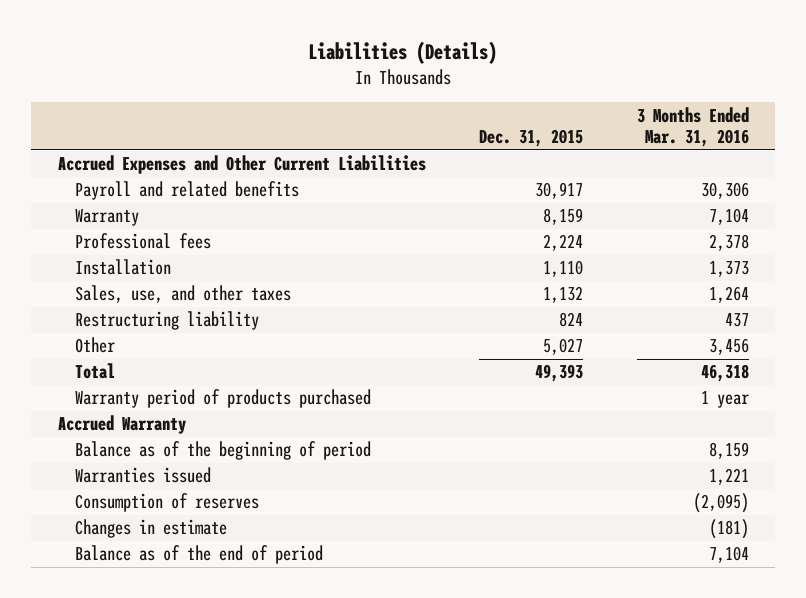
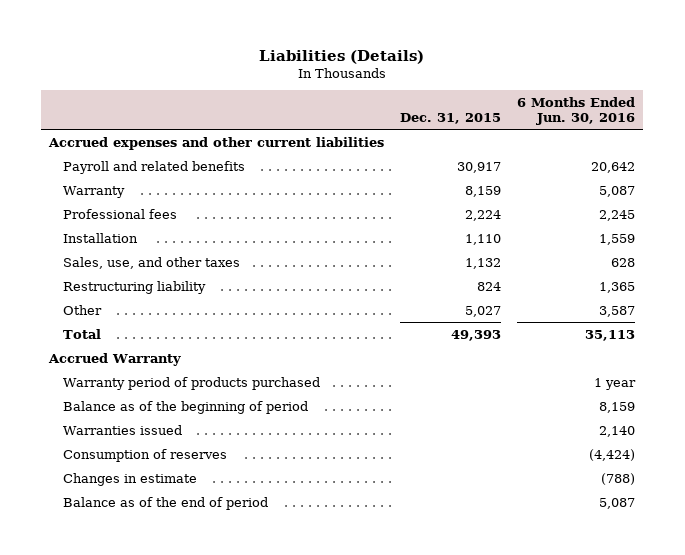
[636,106,749,148] 3 Months Ended Mar. 31, 2016 -> none
none -> [517,97,636,125] 6 Months Ended Jun. 30, 2016
[57,155,426,175] Accrued Expenses and Other Current Liabilities -> [48,136,385,150] Accrued expenses and other current liabilities
[74,389,371,409] Warranty period of products purchased -> [63,376,321,390] Warranty period of products purchased

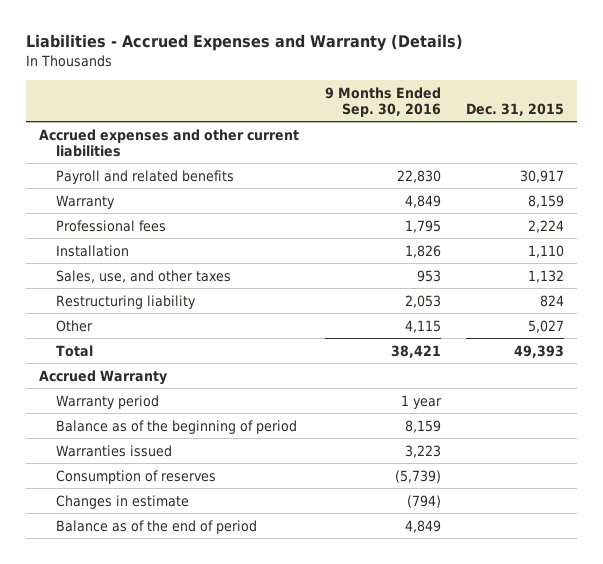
[259,49,425,64] Liabilities (Details) -> [25,34,463,52] Liabilities - Accrued Expenses and Warranty (Details)
[517,97,636,125] 6 Months Ended Jun. 30, 2016 -> none
none -> [324,86,441,117] 9 Months Ended Sep. 30, 2016
[63,376,321,390] Warranty period of products purchased -> [56,394,160,409] Warranty period

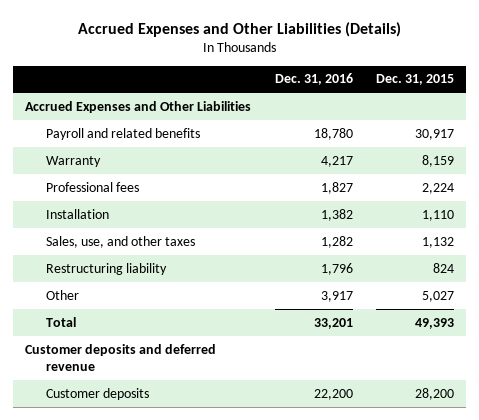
[25,34,463,52] Liabilities - Accrued Expenses and Warranty (Details) -> [77,22,401,38] Accrued Expenses and Other Liabilities (Details)
[324,86,441,117] 9 Months Ended Sep. 30, 2016 -> none
none -> [274,73,353,86] Dec. 31, 2016
[38,128,299,157] Accrued expenses and other current liabilities -> [25,100,252,113] Accrued Expenses and Other Liabilities
[38,369,167,385] Accrued Warranty -> none
[56,394,160,409] Warranty period -> none
[56,419,298,434] Balance as of the beginning of period -> none
[56,444,173,457] Warranties issued -> none
[56,469,217,484] Consumption of reserves -> none
[56,494,190,509] Changes in estimate -> none
[56,519,258,534] Balance as of the end of period -> none
none -> [25,343,217,371] Customer deposits and deferred revenue
none -> [46,387,150,400] Customer deposits

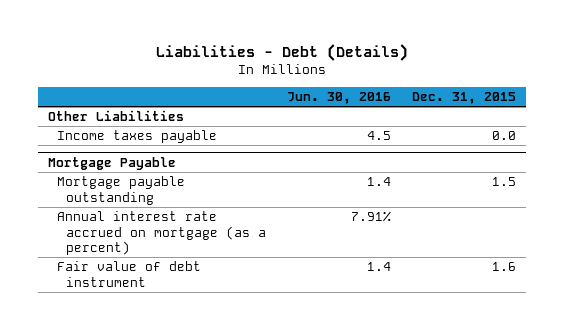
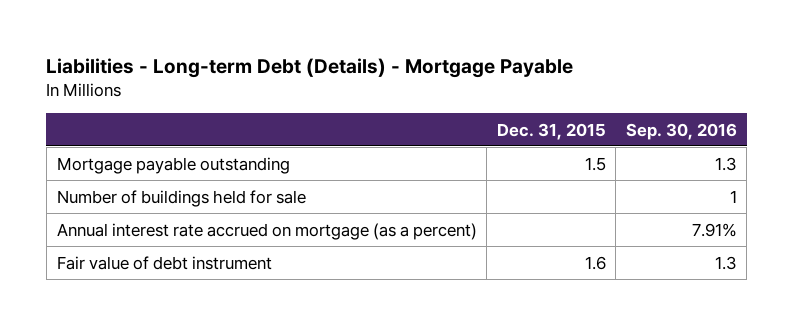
[156,44,409,62] Liabilities - Debt (Details) -> [46,57,574,78] Liabilities - Long-term Debt (Details) - Mortgage Payable
[287,92,392,105] Jun. 30, 2016 -> none
none -> [625,122,737,140] Sep. 30, 2016
[48,110,185,122] Other Liabilities -> none
[57,130,218,144] Income taxes payable -> none
[48,156,177,170] Mortgage Payable -> none
[57,176,186,205] Mortgage payable outstanding -> none
[57,211,267,256] Annual interest rate accrued on mortgage (as a percent) -> none
[57,261,202,287] Fair value of debt instrument -> none
none -> [56,156,290,174] Mortgage payable outstanding
none -> [56,189,306,207] Number of buildings held for sale
none -> [56,222,477,240] Annual interest rate accrued on mortgage (as a percent)
none -> [56,255,272,270] Fair value of debt instrument

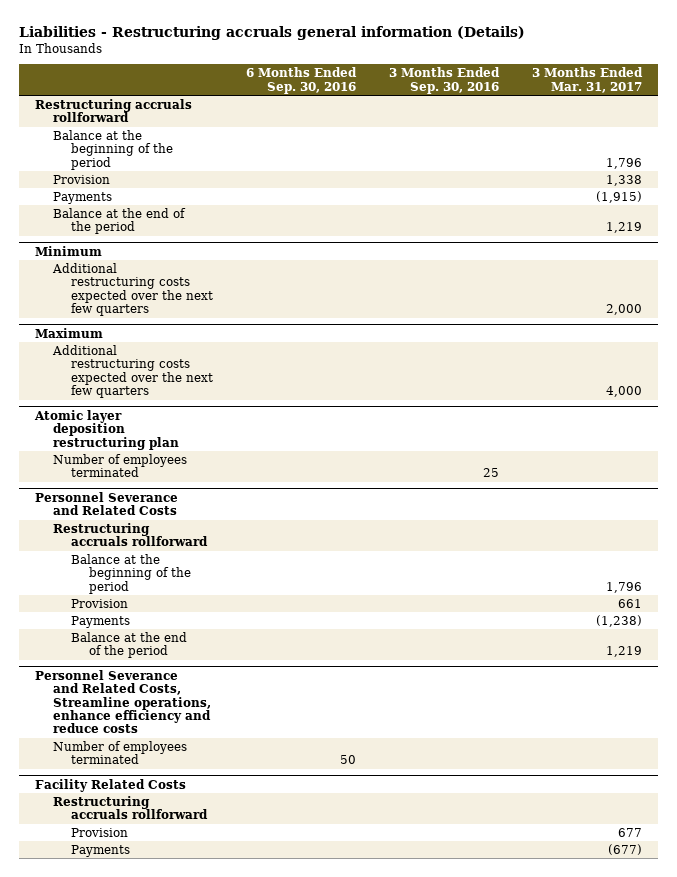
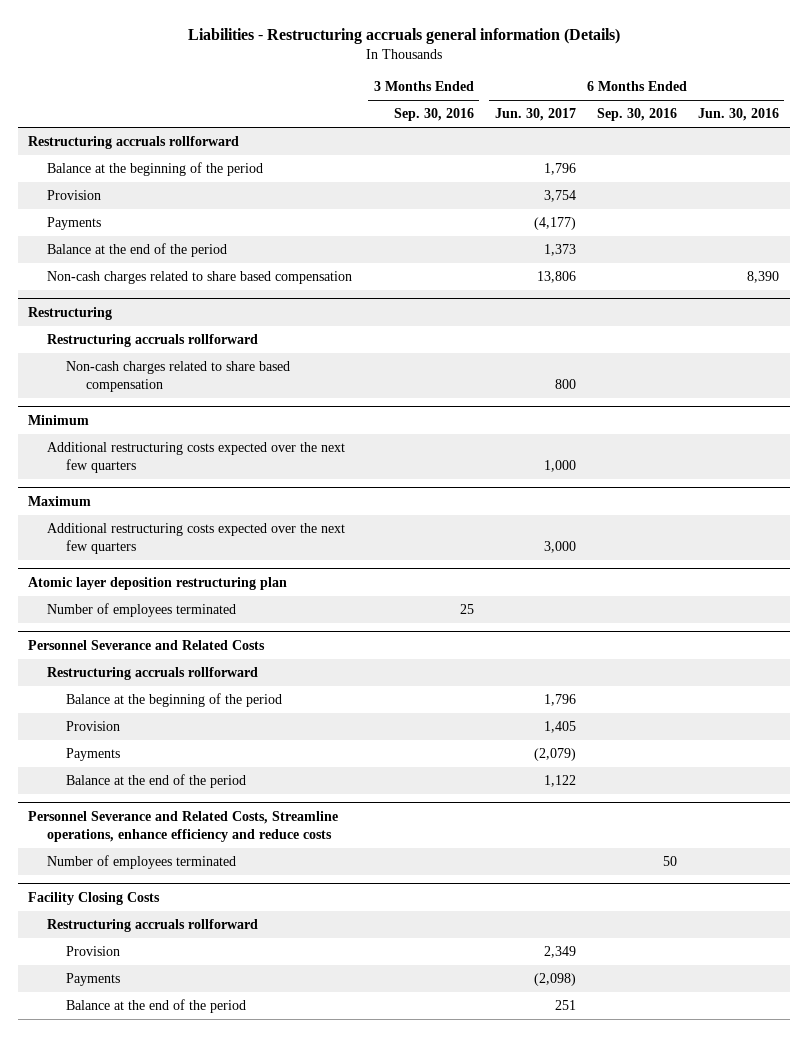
[531,67,643,93] 3 Months Ended Mar. 31, 2017 -> none
none -> [494,108,576,122] Jun. 30, 2017
none -> [697,108,779,122] Jun. 30, 2016
none -> [47,271,353,285] Non-cash charges related to share based compensation
none -> [28,307,113,321] Restructuring
none -> [47,334,259,348] Restructuring accruals rollforward
none -> [66,361,291,392] Non-cash charges related to share based compensation
[35,778,187,792] Facility Related Costs -> [28,892,161,906] Facility Closing Costs
none -> [66,999,247,1014] Balance at the end of the period

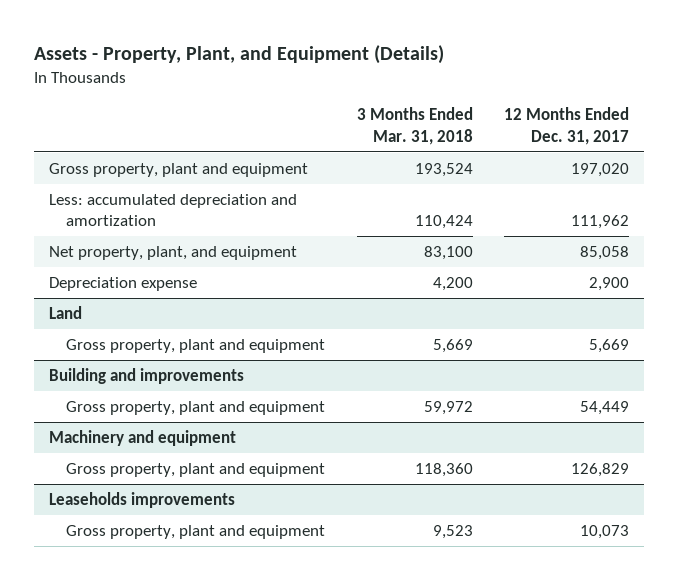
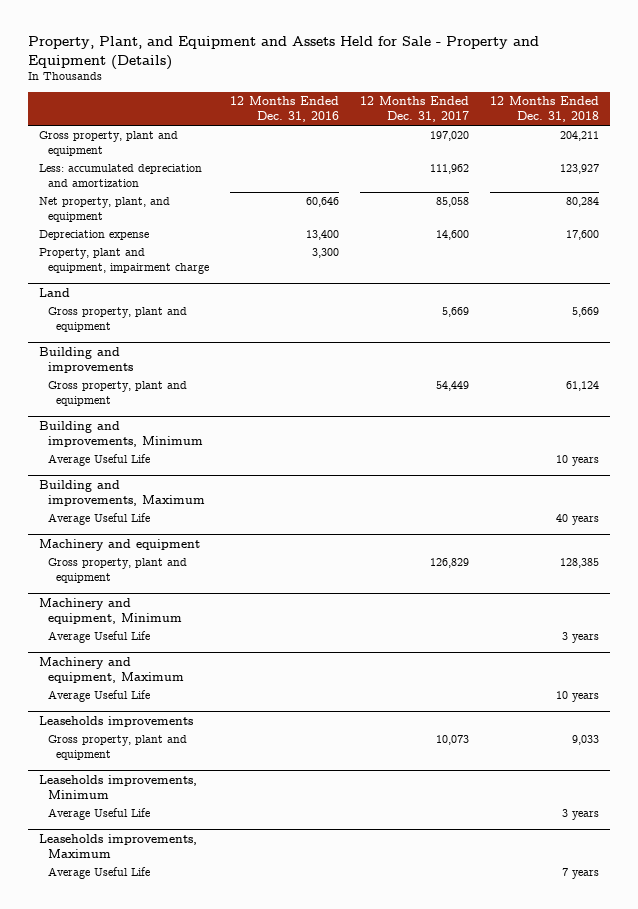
[33,44,444,64] Assets - Property, Plant, and Equipment (Details) -> [28,36,540,70] Property, Plant, and Equipment and Assets Held for Sale - Property and Equipment (Details)
[356,107,473,145] 3 Months Ended Mar. 31, 2018 -> none
none -> [229,96,339,123] 12 Months Ended Dec. 31, 2016
none -> [490,96,600,123] 12 Months Ended Dec. 31, 2018
[588,276,629,291] 2,900 -> [436,230,470,241] 14,600
none -> [38,248,209,275] Property, plant and equipment, impairment charge
none -> [38,420,203,447] Building and improvements, Minimum
none -> [47,454,150,467] Average Useful Life
none -> [38,479,205,506] Building and improvements, Maximum
none -> [47,513,150,526] Average Useful Life
none -> [38,597,182,624] Machinery and equipment, Minimum
none -> [47,631,150,644] Average Useful Life
none -> [38,656,184,683] Machinery and equipment, Maximum
none -> [47,690,150,703] Average Useful Life
none -> [38,774,197,799] Leaseholds improvements, Minimum
none -> [47,808,150,821] Average Useful Life
none -> [38,833,197,858] Leaseholds improvements, Maximum
none -> [47,867,150,880] Average Useful Life

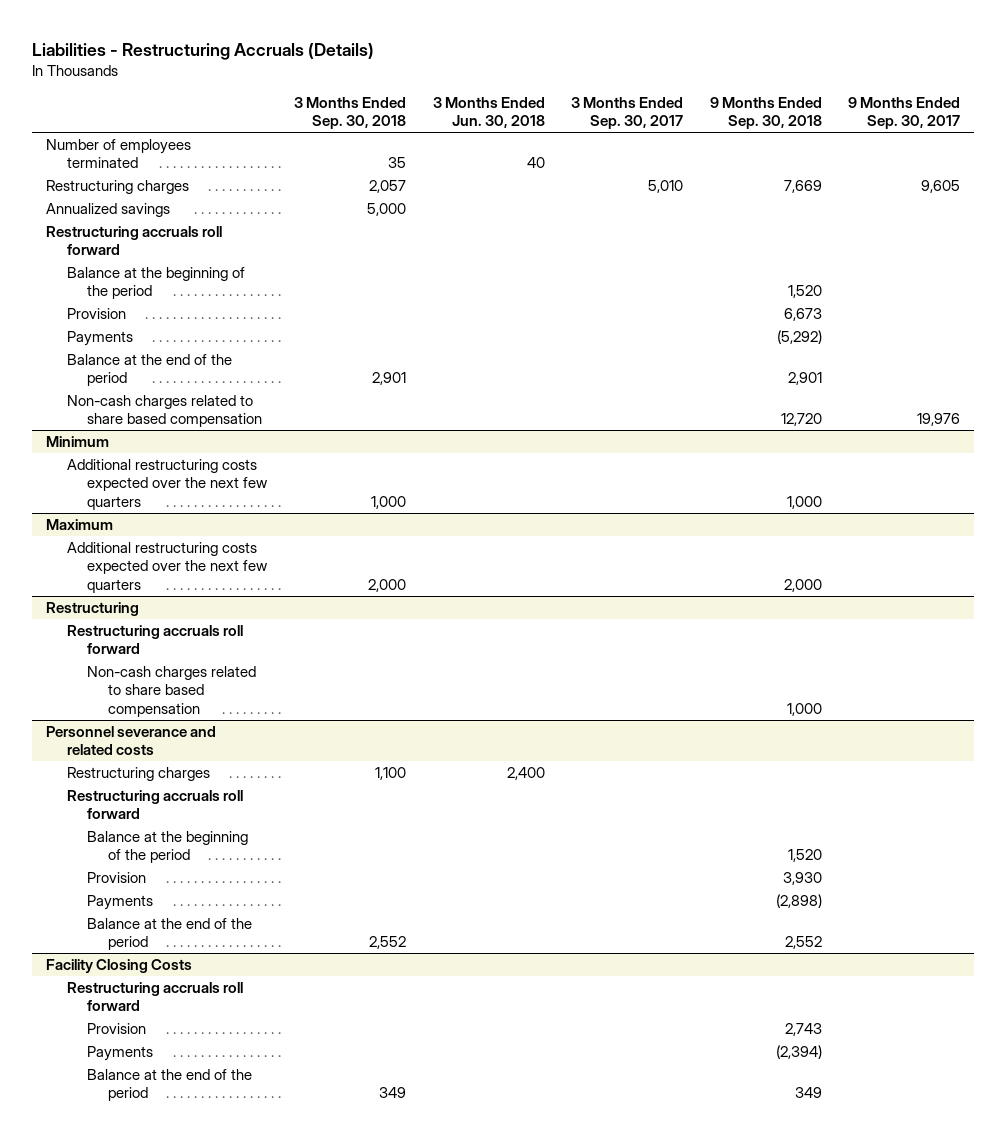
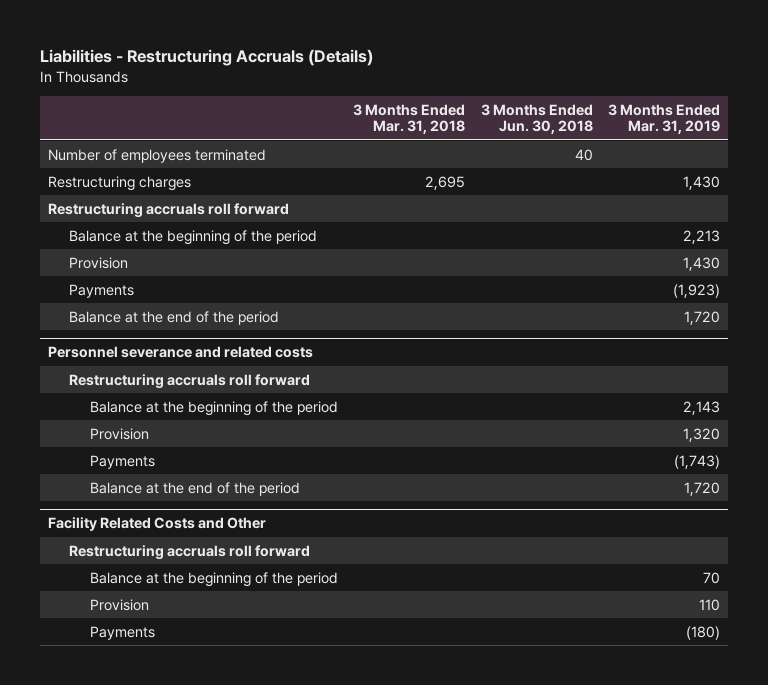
[293,97,406,130] 3 Months Ended Sep. 30, 2018 -> none
[571,97,684,130] 3 Months Ended Sep. 30, 2017 -> none
[709,97,822,130] 9 Months Ended Sep. 30, 2018 -> none
[848,97,961,130] 9 Months Ended Sep. 30, 2017 -> none
none -> [353,103,466,135] 3 Months Ended Mar. 31, 2018
none -> [608,103,721,135] 3 Months Ended Mar. 31, 2019
[45,203,170,218] Annualized savings -> none
[66,395,263,428] Non-cash charges related to share based compensation -> none
[45,436,109,448] Minimum -> none
[66,459,269,510] Additional restructuring costs expected over the next few quarters -> none
[45,519,113,531] Maximum -> none
[66,542,269,593] Additional restructuring costs expected over the next few quarters -> none
[45,602,139,617] Restructuring -> none
[66,625,243,655] Restructuring accruals roll forward -> none
[87,666,257,717] Non-cash charges related to share based compensation -> none
[66,767,210,782] Restructuring charges -> none
[45,959,192,974] Facility Closing Costs -> [48,517,267,532] Facility Related Costs and Other
none -> [89,571,338,587] Balance at the beginning of the period
[87,1069,253,1102] Balance at the end of the period -> none

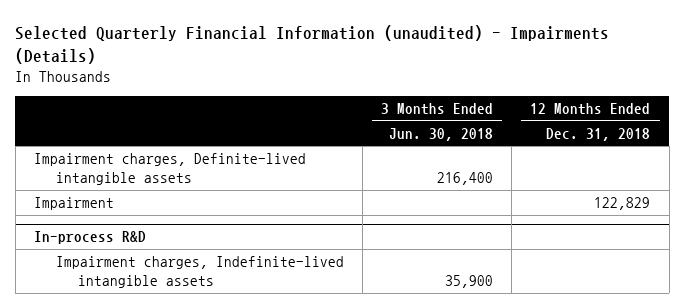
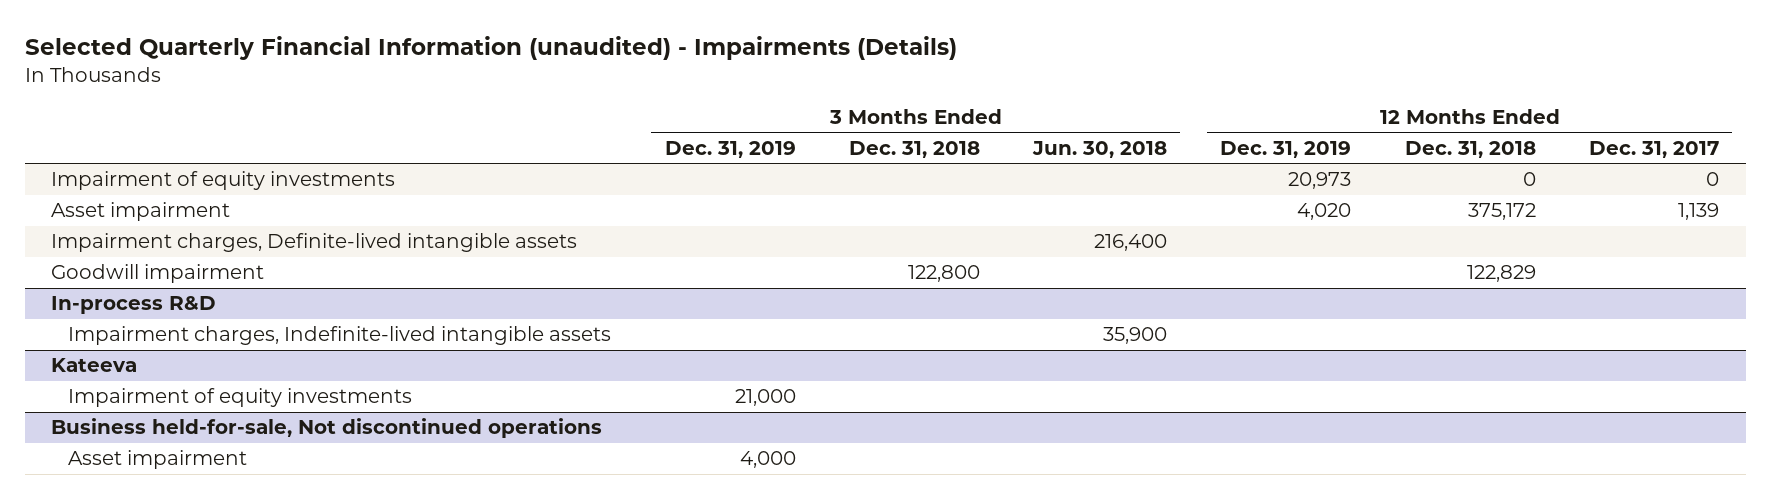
none -> [664,140,796,158] Dec. 31, 2019
none -> [848,140,980,158] Dec. 31, 2018
none -> [1220,140,1352,158] Dec. 31, 2019
none -> [1589,140,1720,158] Dec. 31, 2017
none -> [51,171,396,191] Impairment of equity investments
none -> [51,202,231,222] Asset impairment
[33,197,114,211] Impairment -> [51,264,265,284] Goodwill impairment
none -> [51,358,138,373] Kateeva
none -> [68,388,413,408] Impairment of equity investments
none -> [51,418,603,439] Business held-for-sale, Not discontinued operations
none -> [68,450,248,470] Asset impairment

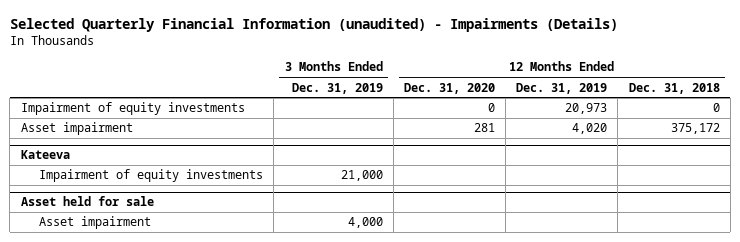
[848,140,980,158] Dec. 31, 2018 -> none
[1032,140,1168,158] Jun. 30, 2018 -> none
[1589,140,1720,158] Dec. 31, 2017 -> none
none -> [403,82,495,94] Dec. 31, 2020
[51,233,578,253] Impairment charges, Definite-lived intangible assets -> none
[51,264,265,284] Goodwill impairment -> none
[51,296,217,315] In-process R&D -> none
[68,326,612,346] Impairment charges, Indefinite-lived intangible assets -> none
[51,418,603,439] Business held-for-sale, Not discontinued operations -> [20,196,154,207] Asset held for sale

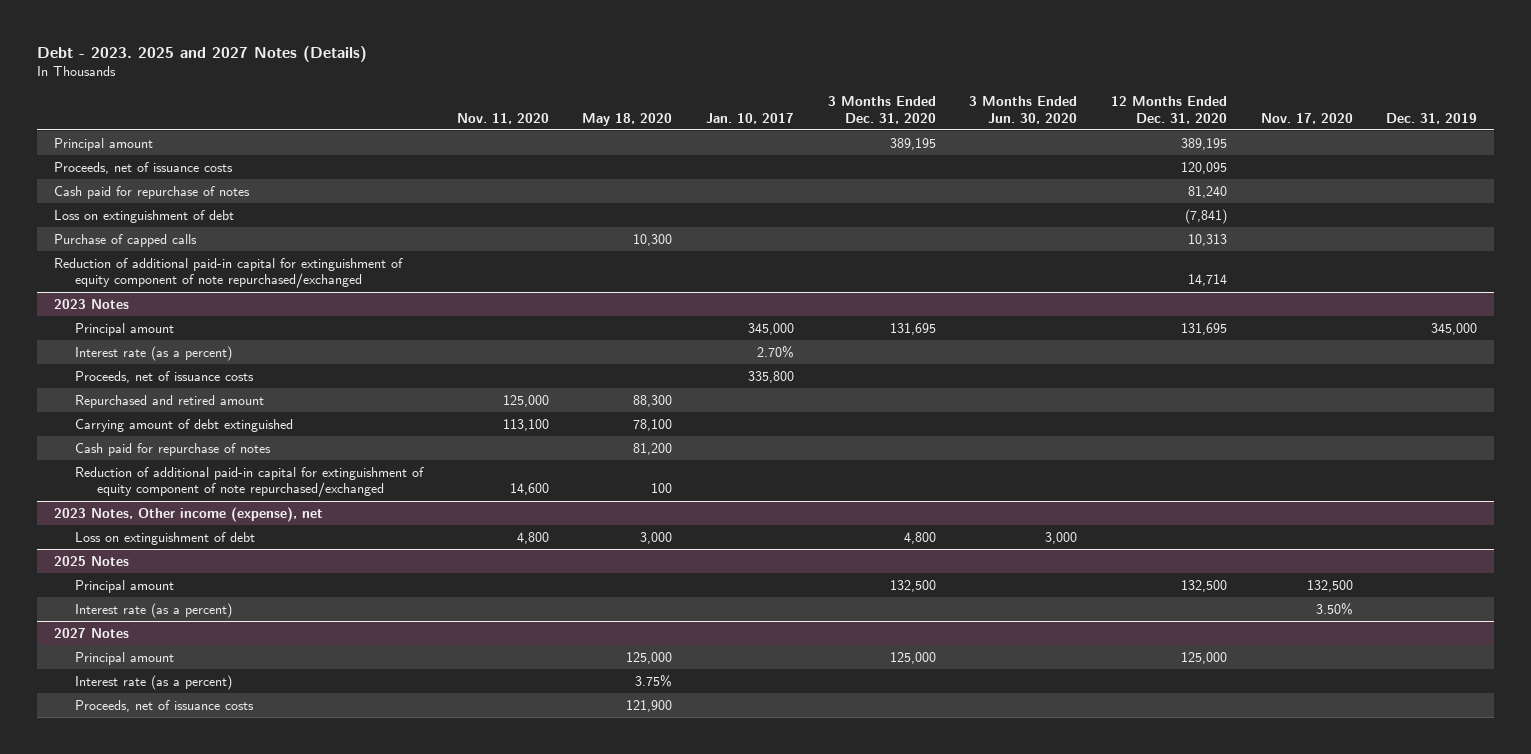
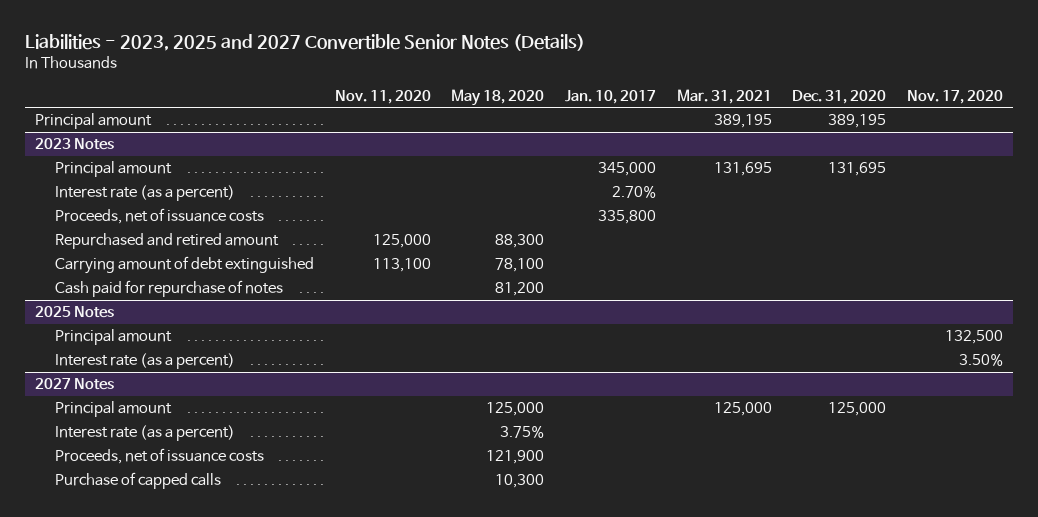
[36,45,367,62] Debt - 2023. 2025 and 2027 Notes (Details) -> [24,34,585,52] Liabilities - 2023, 2025 and 2027 Convertible Senior Notes (Details)
[827,96,936,124] 3 Months Ended Dec. 31, 2020 -> none
[969,96,1078,124] 3 Months Ended Jun. 30, 2020 -> none
[1111,96,1228,124] 12 Months Ended Dec. 31, 2020 -> none
[1386,112,1478,124] Dec. 31, 2019 -> none
none -> [676,88,772,104] Mar. 31, 2021
none -> [792,89,887,104] Dec. 31, 2020
[53,161,233,174] Proceeds, net of issuance costs -> none
[53,185,250,199] Cash paid for repurchase of notes -> none
[53,209,234,223] Loss on extinguishment of debt -> none
[53,233,197,247] Purchase of capped calls -> none
[53,257,403,289] Reduction of additional paid-in capital for extinguishment of equity component of note repurchased/exchanged -> none
[75,466,425,498] Reduction of additional paid-in capital for extinguishment of equity component of note repurchased/exchanged -> none
[53,506,323,522] 2023 Notes, Other income (expense), net -> none
[75,531,256,545] Loss on extinguishment of debt -> none
none -> [55,472,222,490] Purchase of capped calls

